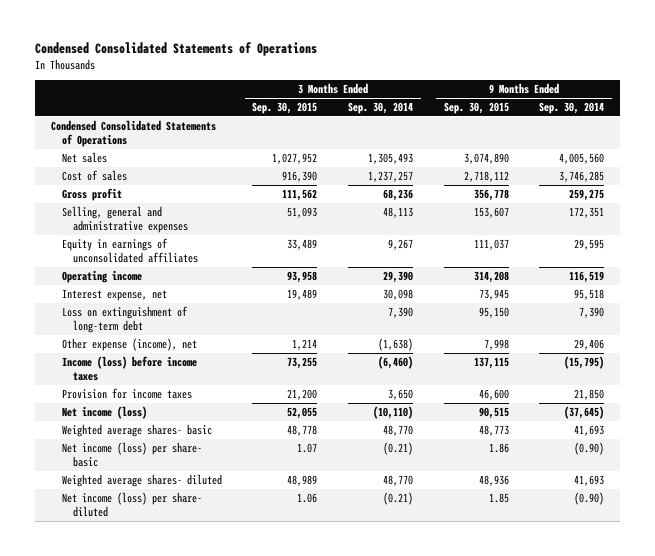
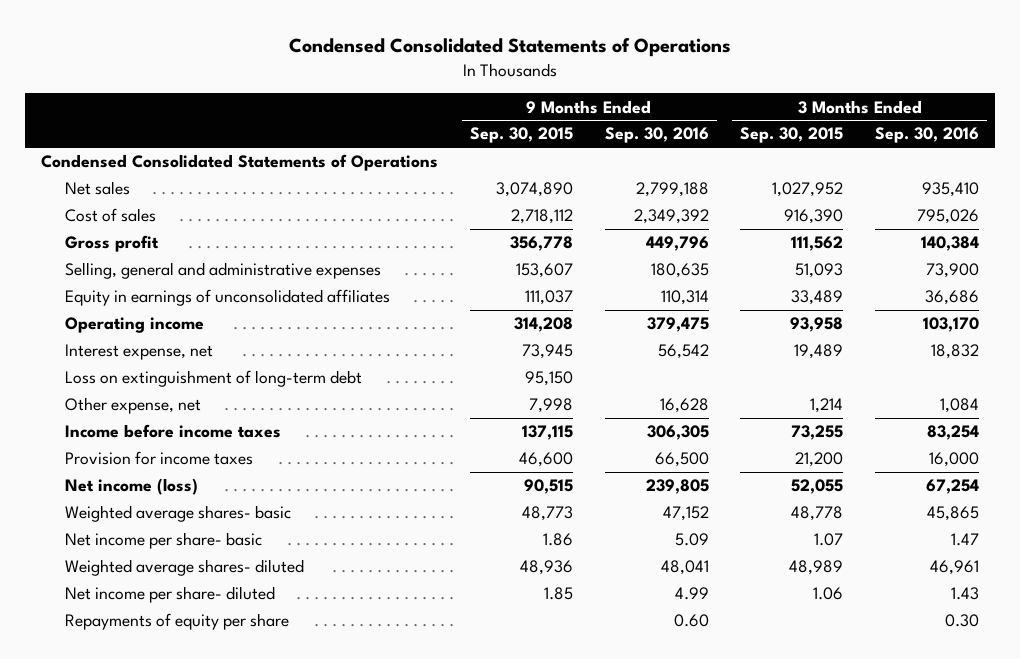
[348,101,414,114] Sep. 30, 2014 -> none
[539,101,605,114] Sep. 30, 2014 -> none
none -> [604,127,709,144] Sep. 30, 2016
none -> [875,127,980,144] Sep. 30, 2016
[61,337,197,351] Other expense (income), net -> [65,397,202,415] Other expense, net
[61,355,197,382] Income (loss) before income taxes -> [65,424,282,439] Income before income taxes
[61,441,202,468] Net income (loss) per share- basic -> [65,532,263,550] Net income per share- basic
[61,491,202,518] Net income (loss) per share- diluted -> [65,586,276,604] Net income per share- diluted
none -> [65,613,290,631] Repayments of equity per share

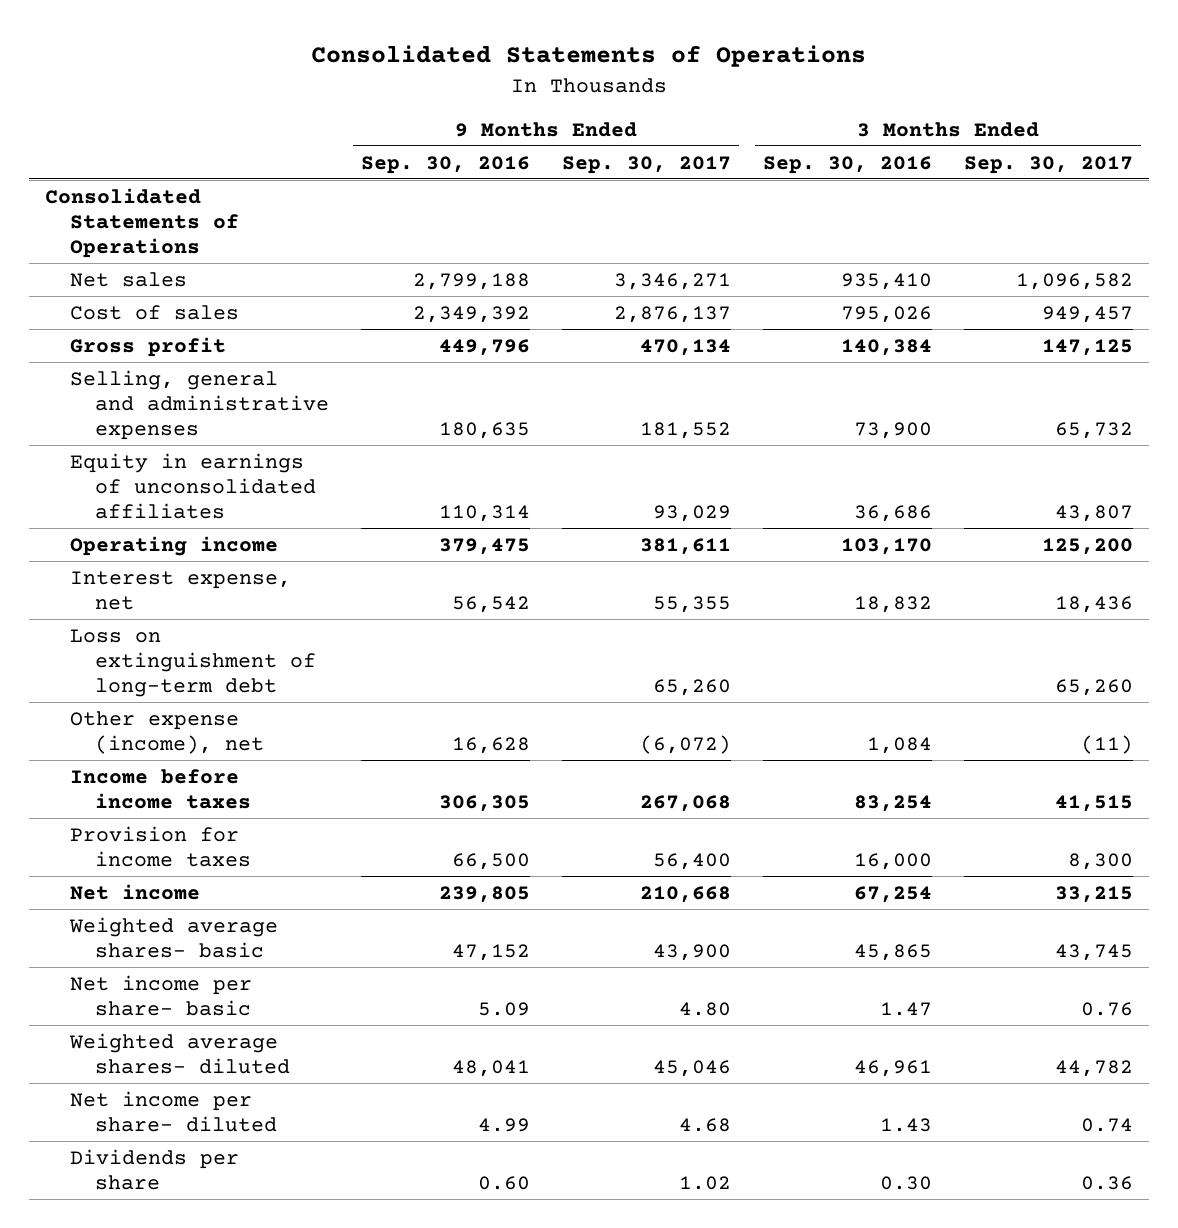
[289,38,732,58] Condensed Consolidated Statements of Operations -> [310,45,866,68] Consolidated Statements of Operations
[469,127,573,144] Sep. 30, 2015 -> none
[740,127,844,144] Sep. 30, 2015 -> none
none -> [562,155,732,174] Sep. 30, 2017
none -> [964,155,1134,174] Sep. 30, 2017
[41,154,439,172] Condensed Consolidated Statements of Operations -> [44,187,239,259] Consolidated Statements of Operations
[65,397,202,415] Other expense, net -> [69,710,265,755] Other expense (income), net
[65,478,199,496] Net income (loss) -> [69,883,200,900] Net income
[65,613,290,631] Repayments of equity per share -> none
none -> [69,1148,239,1191] Dividends per share

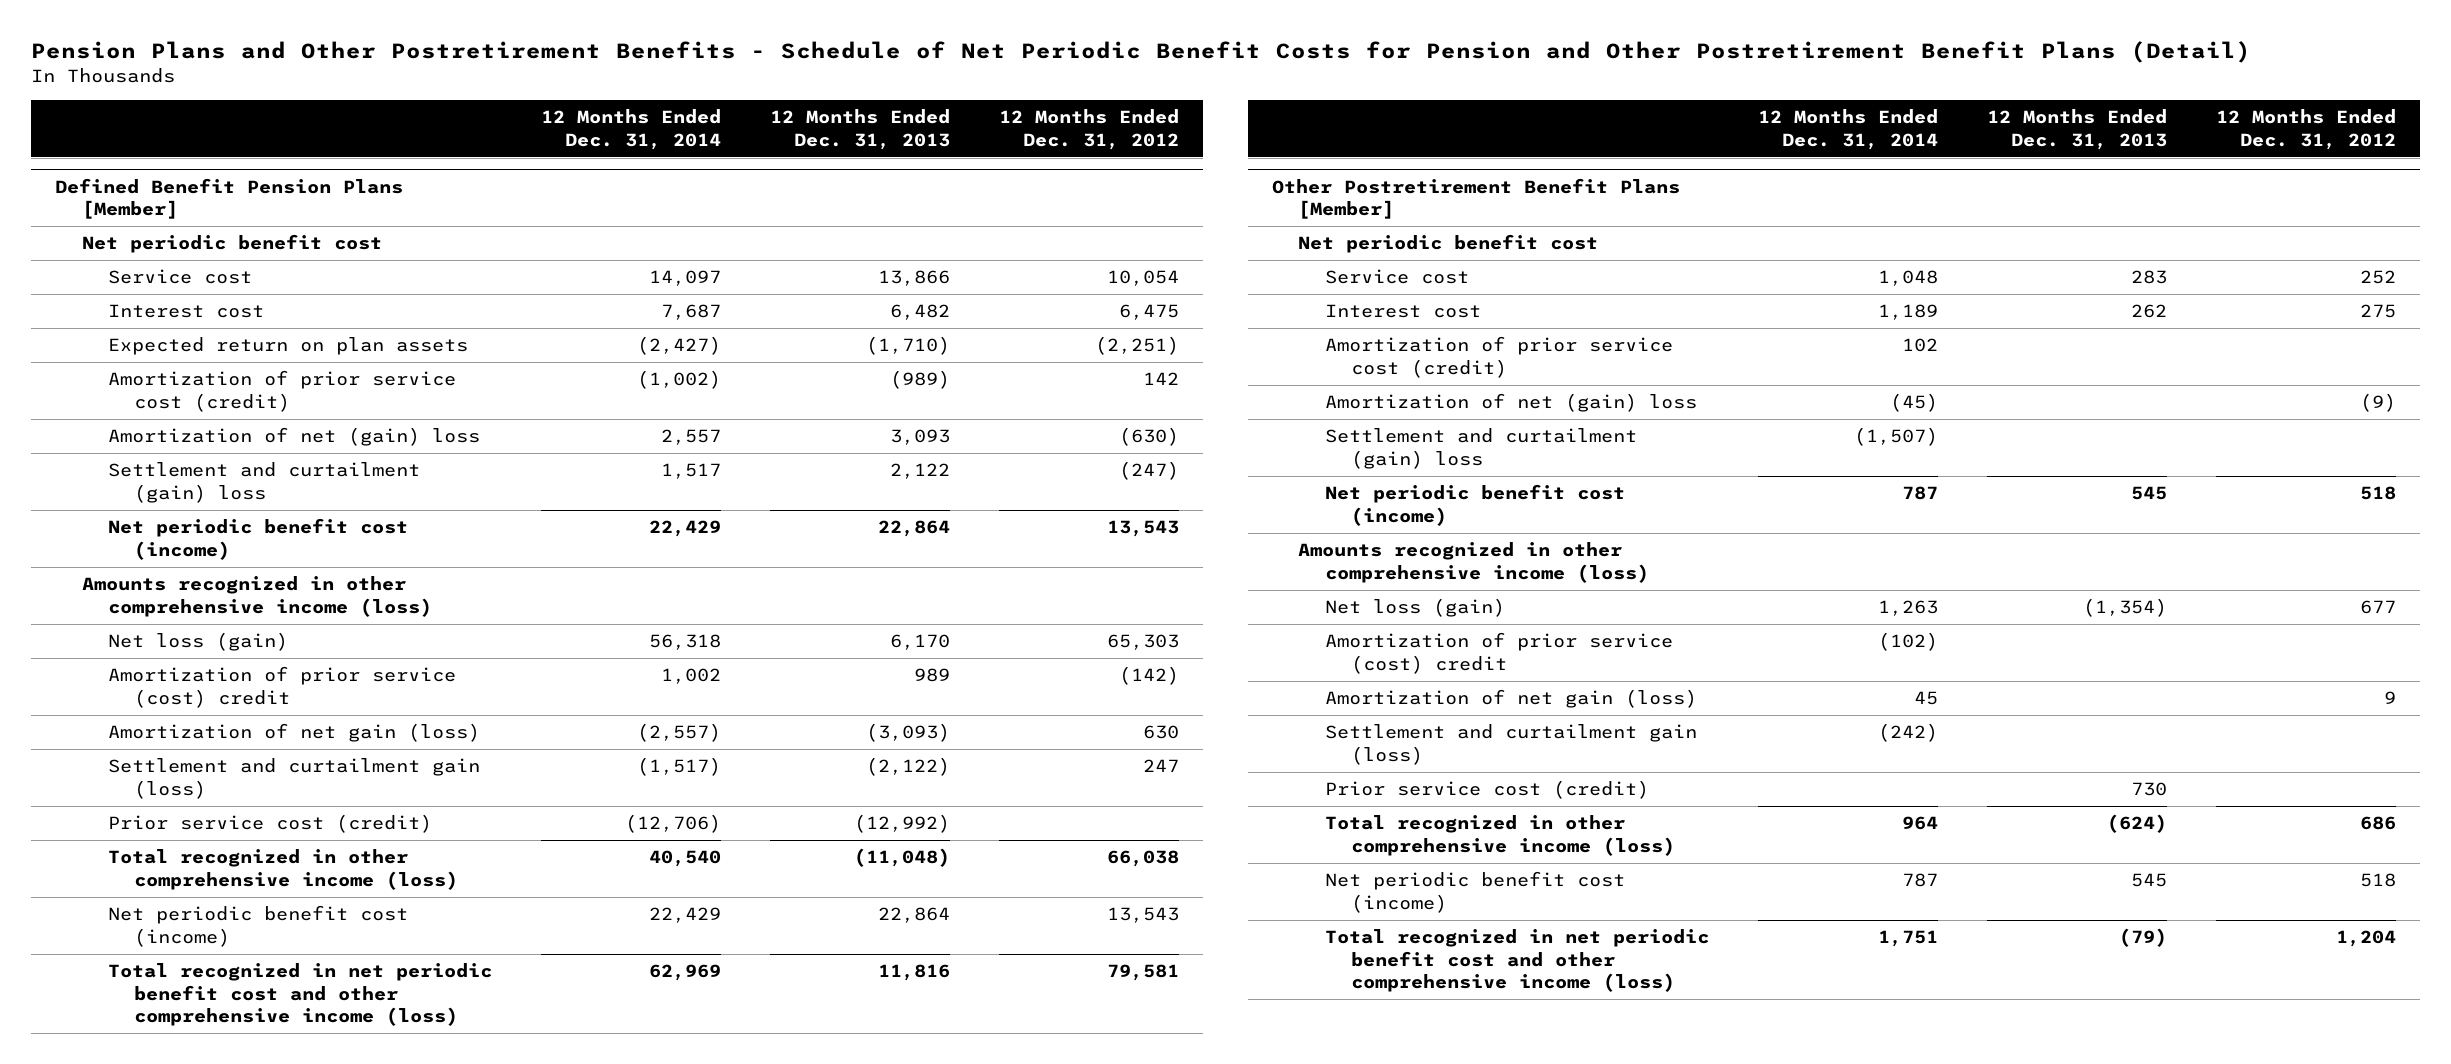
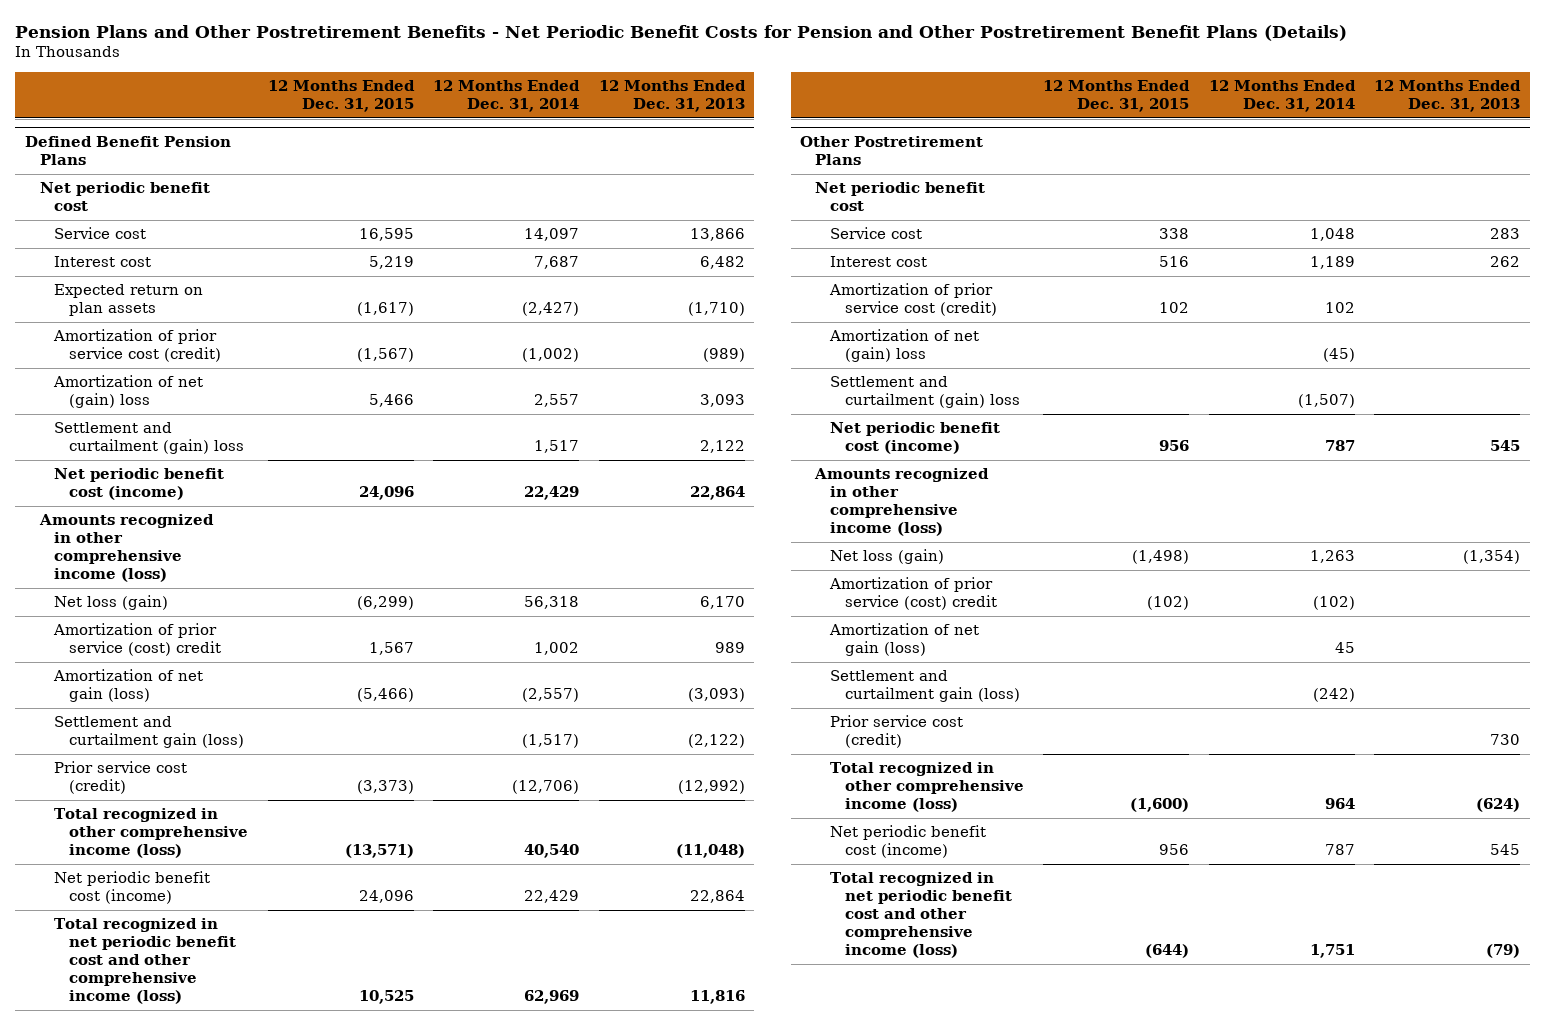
[30,41,2251,64] Pension Plans and Other Postretirement Benefits - Schedule of Net Periodic Benefit Costs for Pension and Other Postretirement Benefit Plans (Detail) -> [15,24,1348,41] Pension Plans and Other Postretirement Benefits - Net Periodic Benefit Costs for Pension and Other Postretirement Benefit Plans (Details)
[998,109,1179,150] 12 Months Ended Dec. 31, 2012 -> none
none -> [267,80,415,113] 12 Months Ended Dec. 31, 2015
[55,177,404,220] Defined Benefit Pension Plans [Member] -> [24,136,231,166] Defined Benefit Pension Plans
[1272,177,1681,220] Other Postretirement Benefit Plans [Member] -> [800,136,984,166] Other Postretirement Plans

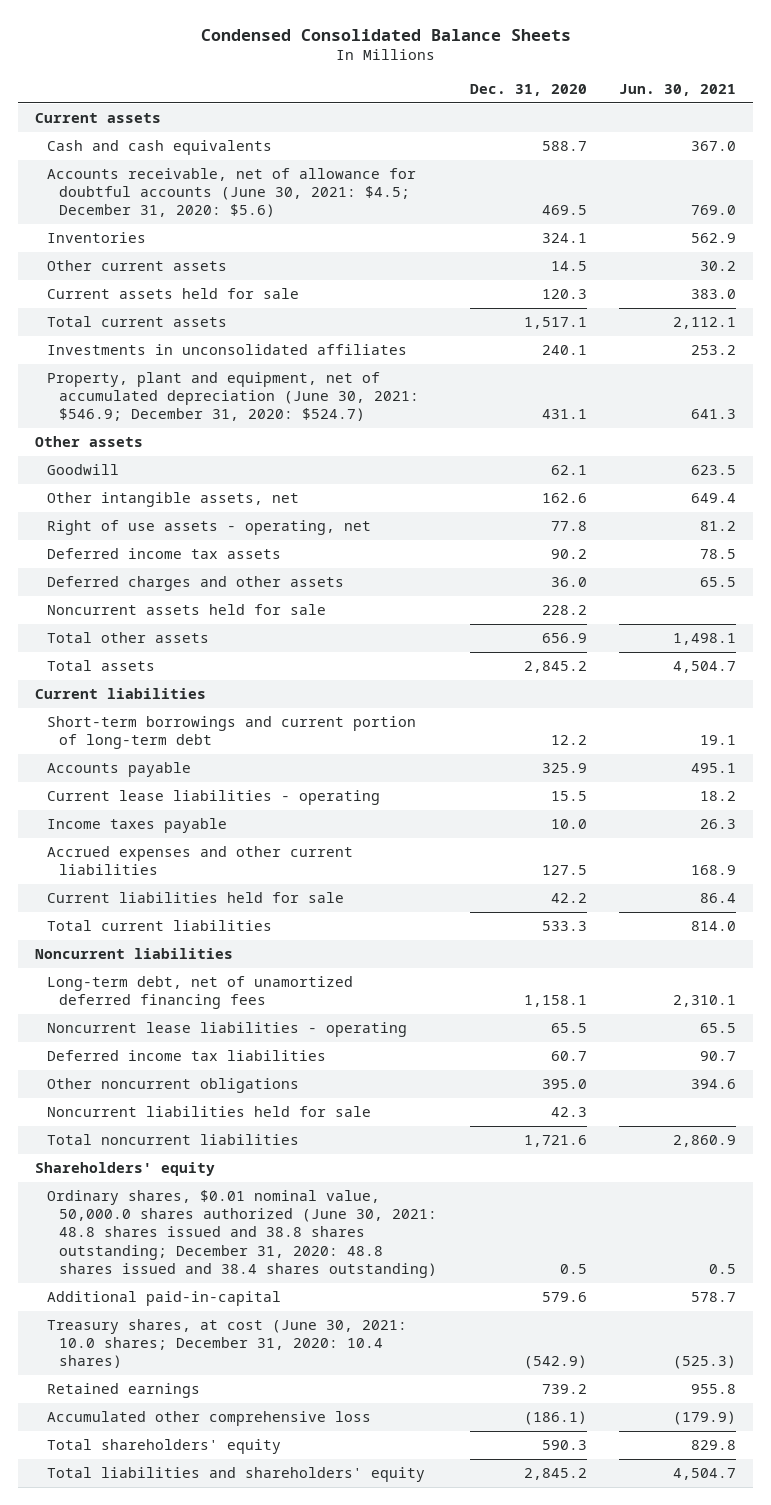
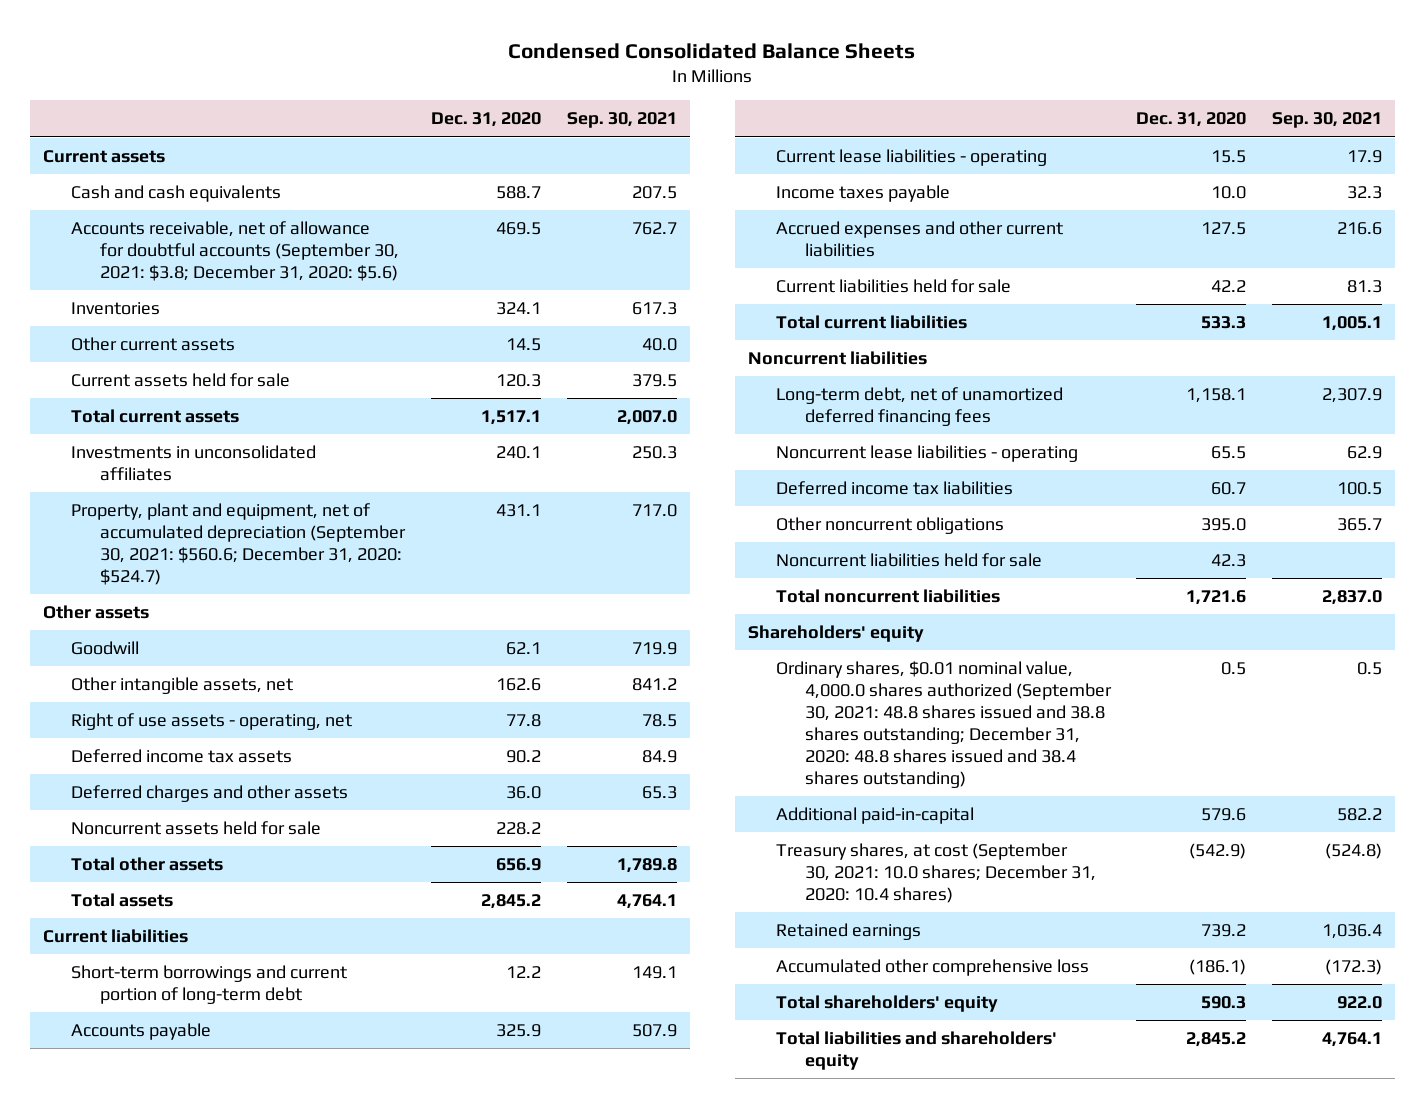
[619,83,737,96] Jun. 30, 2021 -> none
none -> [566,112,677,129] Sep. 30, 2021
[46,168,416,218] Accounts receivable, net of allowance for doubtful accounts (June 30, 2021: $4.5; December 31, 2020: $5.6) -> [71,220,399,281] Accounts receivable, net of allowance for doubtful accounts (September 30, 2021: $3.8; December 31, 2020: $5.6)
[46,372,420,422] Property, plant and equipment, net of accumulated depreciation (June 30, 2021: $546.9; December 31, 2020: $524.7) -> [71,502,406,585] Property, plant and equipment, net of accumulated depreciation (September 30, 2021: $560.6; December 31, 2020: $524.7)
[46,1190,438,1278] Ordinary shares, $0.01 nominal value, 50,000.0 shares authorized (June 30, 2021: 48.8 shares issued and 38.8 shares outstanding; December 31, 2020: 48.8 shares issued and 38.4 shares outstanding) -> [776,660,1112,789] Ordinary shares, $0.01 nominal value, 4,000.0 shares authorized (September 30, 2021: 48.8 shares issued and 38.8 shares outstanding; December 31, 2020: 48.8 shares issued and 38.4 shares outstanding)
[46,1319,407,1369] Treasury shares, at cost (June 30, 2021: 10.0 shares; December 31, 2020: 10.4 shares) -> [776,842,1096,903] Treasury shares, at cost (September 30, 2021: 10.0 shares; December 31, 2020: 10.4 shares)

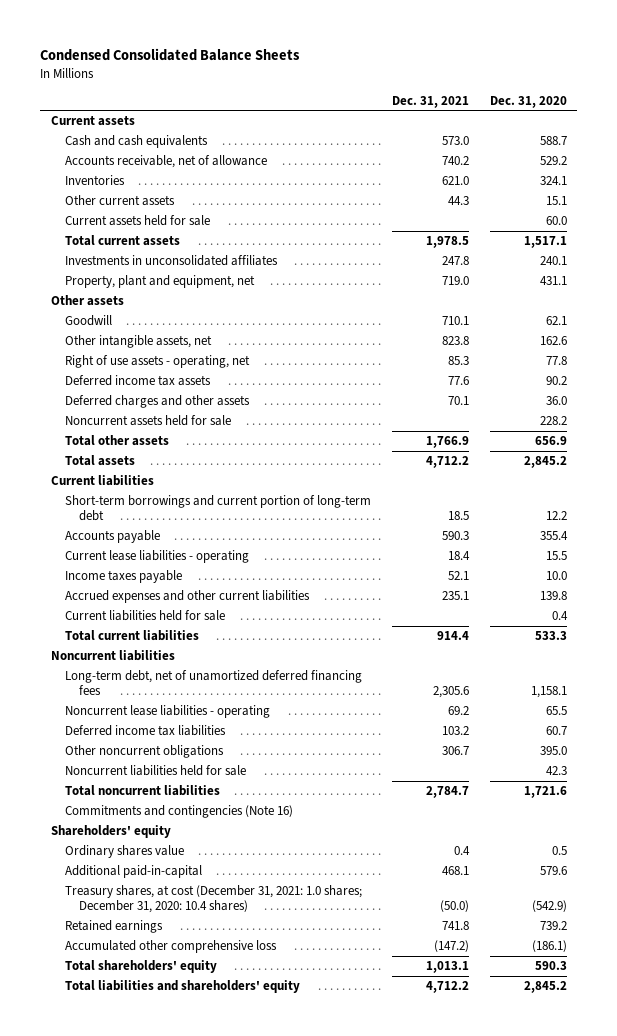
[566,112,677,129] Sep. 30, 2021 -> none
none -> [391,95,469,108] Dec. 31, 2021
[71,220,399,281] Accounts receivable, net of allowance for doubtful accounts (September 30, 2021: $3.8; December 31, 2020: $5.6) -> [65,155,268,169] Accounts receivable, net of allowance
[496,221,542,235] 469.5 -> [539,156,567,166] 529.2
[506,337,542,351] 14.5 -> [545,196,567,206] 15.1
[496,373,542,387] 120.3 -> [545,216,567,226] 60.0
[71,502,406,585] Property, plant and equipment, net of accumulated depreciation (September 30, 2021: $560.6; December 31, 2020: $524.7) -> [65,275,256,289] Property, plant and equipment, net
[496,1023,542,1037] 325.9 -> [539,531,568,541] 355.4
[1201,221,1247,235] 127.5 -> [539,591,567,601] 139.8
[1211,279,1247,292] 42.2 -> [551,611,568,621] 0.4
none -> [65,805,294,819] Commitments and contingencies (Note 16)
[776,660,1112,789] Ordinary shares, $0.01 nominal value, 4,000.0 shares authorized (September 30, 2021: 48.8 shares issued and 38.8 shares outstanding; December 31, 2020: 48.8 shares issued and 38.4 shares outstanding) -> [65,845,185,859] Ordinary shares value
[776,842,1096,903] Treasury shares, at cost (September 30, 2021: 10.0 shares; December 31, 2020: 10.4 shares) -> [65,885,363,914] Treasury shares, at cost (December 31, 2021: 1.0 shares; December 31, 2020: 10.4 shares)

